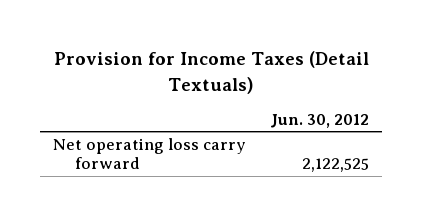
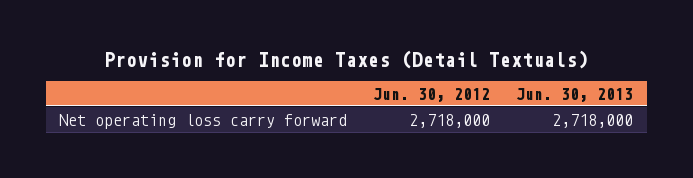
none -> [516,87,634,102] Jun. 30, 2013
[302,158,370,173] 2,122,525 -> [409,113,491,128] 2,718,000

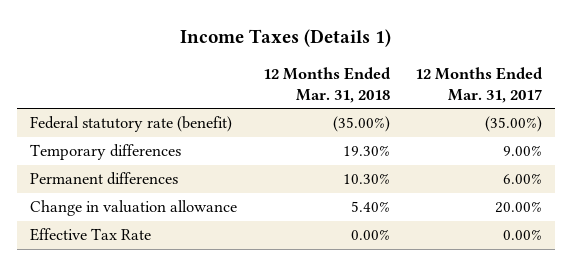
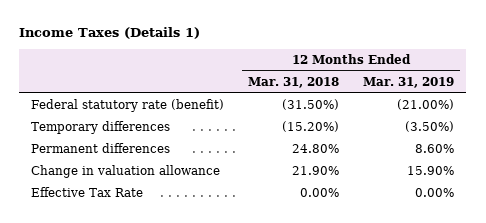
[415,67,544,103] 12 Months Ended Mar. 31, 2017 -> none
none -> [363,76,455,88] Mar. 31, 2019
[332,116,390,133] (35.00%) -> [282,99,340,111] (31.50%)
[342,145,390,157] 19.30% -> [282,121,340,133] (15.20%)
[342,173,390,185] 10.30% -> [292,144,340,154] 24.80%
[350,201,390,213] 5.40% -> [292,166,340,176] 21.90%

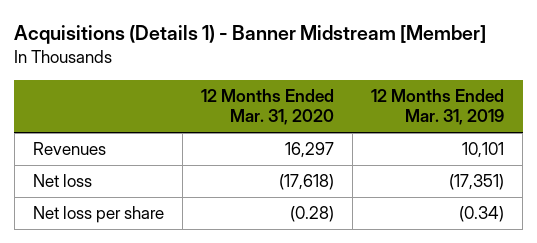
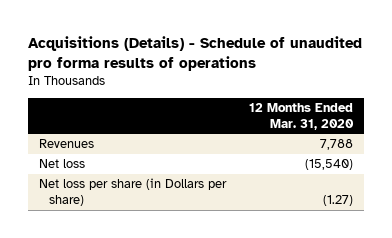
[14,25,487,45] Acquisitions (Details 1) - Banner Midstream [Member] -> [28,35,363,71] Acquisitions (Details) - Schedule of unaudited pro forma results of operations
[371,89,505,126] 12 Months Ended Mar. 31, 2019 -> none
[285,142,335,159] 16,297 -> [319,139,353,151] 7,788
[279,174,335,191] (17,618) -> [304,159,353,171] (15,540)
[32,206,164,224] Net loss per share -> [39,178,228,207] Net loss per share (in Dollars per share)
[290,206,335,223] (0.28) -> [322,195,353,207] (1.27)

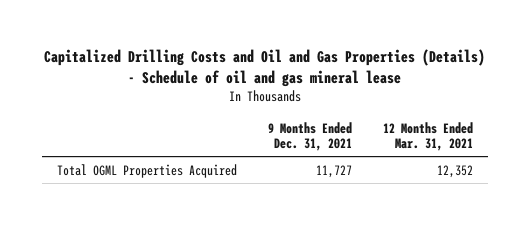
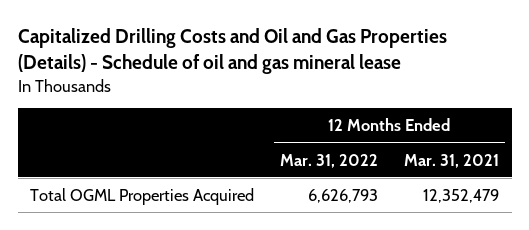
[267,121,352,152] 9 Months Ended Dec. 31, 2021 -> none
none -> [280,153,379,168] Mar. 31, 2022
[436,164,473,178] 12,352 -> [422,188,499,203] 12,352,479

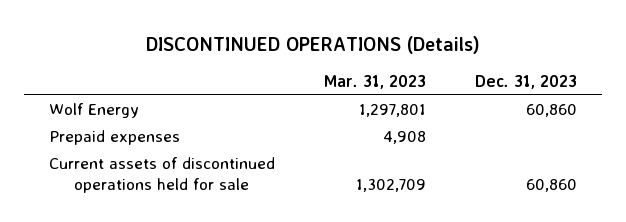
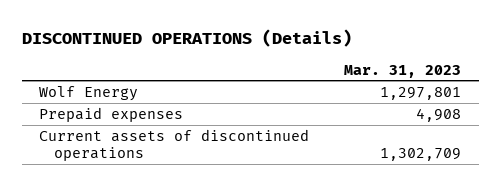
[475,75,578,90] Dec. 31, 2023 -> none
[48,157,275,194] Current assets of discontinued operations held for sale -> [39,129,310,162] Current assets of discontinued operations

